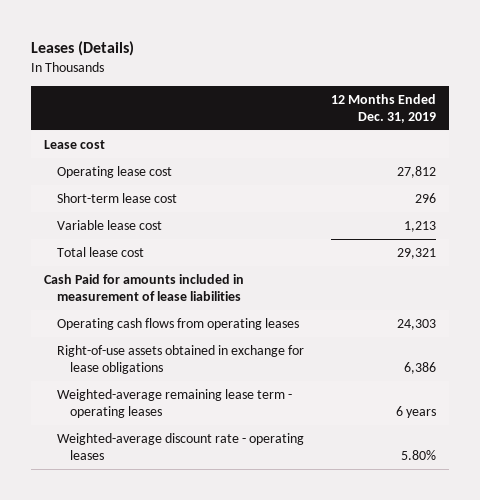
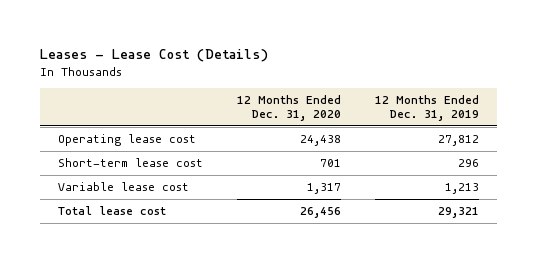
[31,41,135,57] Leases (Details) -> [40,49,269,63] Leases - Lease Cost (Details)
none -> [236,94,341,122] 12 Months Ended Dec. 31, 2020
[44,139,106,149] Lease cost -> none
[44,273,245,301] Cash Paid for amounts included in measurement of lease liabilities -> none
[57,317,300,330] Operating cash flows from operating leases -> none
[57,344,305,374] Right-of-use assets obtained in exchange for lease obligations -> none
[57,388,293,418] Weighted-average remaining lease term - operating leases -> none
[57,432,305,460] Weighted-average discount rate - operating leases -> none

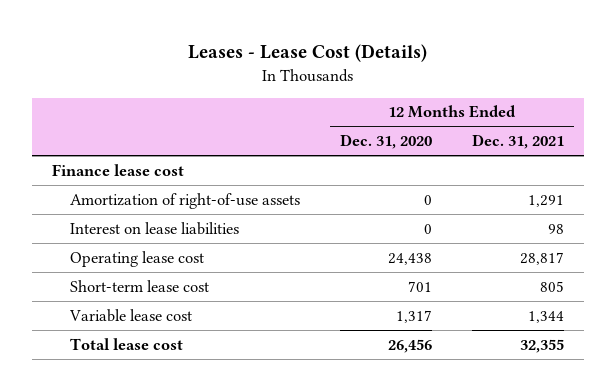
[375,94,480,122] 12 Months Ended Dec. 31, 2019 -> none
none -> [471,134,564,150] Dec. 31, 2021
none -> [52,163,185,176] Finance lease cost
none -> [70,192,301,209] Amortization of right-of-use assets
none -> [70,221,240,235] Interest on lease liabilities

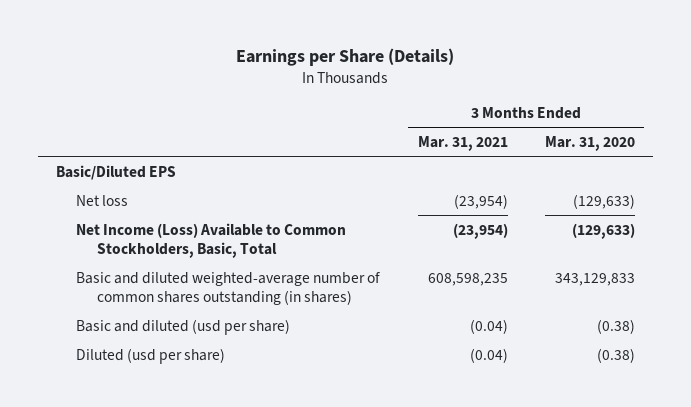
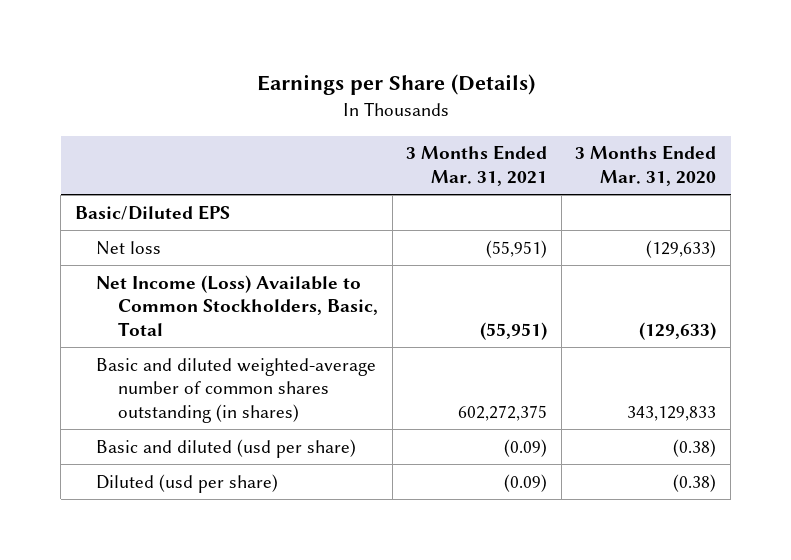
[453,193,508,209] (23,954) -> [486,239,548,258] (55,951)
[452,222,508,239] (23,954) -> [480,321,548,340] (55,951)
[427,272,508,286] 608,598,235 -> [458,404,548,421] 602,272,375
[469,318,508,334] (0.04) -> [504,438,548,457] (0.09)
[469,347,508,363] (0.04) -> [504,473,548,492] (0.09)

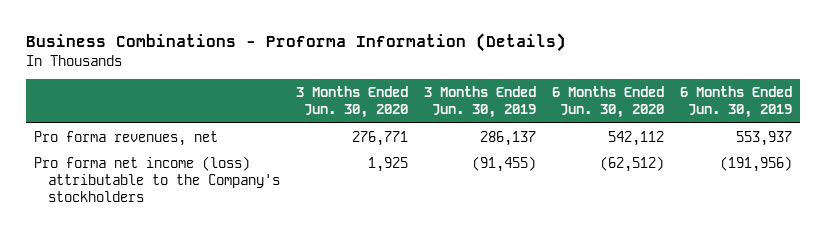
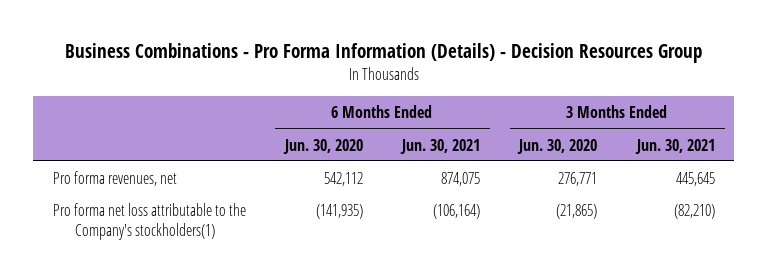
[25,33,566,53] Business Combinations - Proforma Information (Details) -> [64,43,702,64] Business Combinations - Pro Forma Information (Details) - Decision Resources Group
[424,86,537,119] 3 Months Ended Jun. 30, 2019 -> none
[680,86,793,119] 6 Months Ended Jun. 30, 2019 -> none
none -> [400,138,481,154] Jun. 30, 2021
none -> [634,138,715,154] Jun. 30, 2021
[33,155,281,203] Pro forma net income (loss) attributable to the Company's stockholders -> [52,202,246,240] Pro forma net loss attributable to the Company's stockholders(1)
[368,156,409,172] 1,925 -> [556,203,598,219] (21,865)
[600,155,665,172] (62,512) -> [315,203,363,219] (141,935)

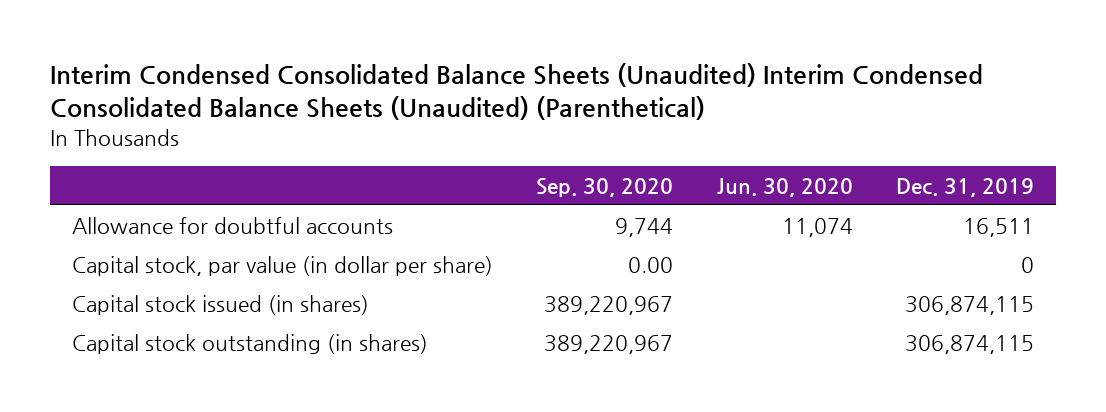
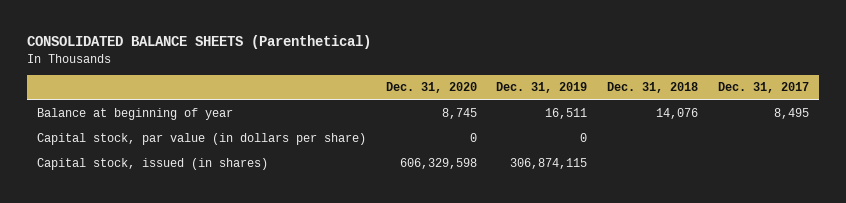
[50,63,984,120] Interim Condensed Consolidated Balance Sheets (Unaudited) Interim Condensed Consolidated Balance Sheets (Unaudited) (Parenthetical) -> [27,35,372,50] CONSOLIDATED BALANCE SHEETS (Parenthetical)
[536,177,674,197] Sep. 30, 2020 -> none
[716,177,853,197] Jun. 30, 2020 -> none
none -> [385,82,477,94] Dec. 31, 2020
none -> [607,82,699,94] Dec. 31, 2018
none -> [717,82,809,94] Dec. 31, 2017
[71,333,428,354] Capital stock outstanding (in shares) -> none
[71,216,393,234] Allowance for doubtful accounts -> [37,108,234,121] Balance at beginning of year
[71,255,493,276] Capital stock, par value (in dollar per share) -> [37,133,367,146] Capital stock, par value (in dollars per share)
[71,294,369,315] Capital stock issued (in shares) -> [37,158,269,171] Capital stock, issued (in shares)

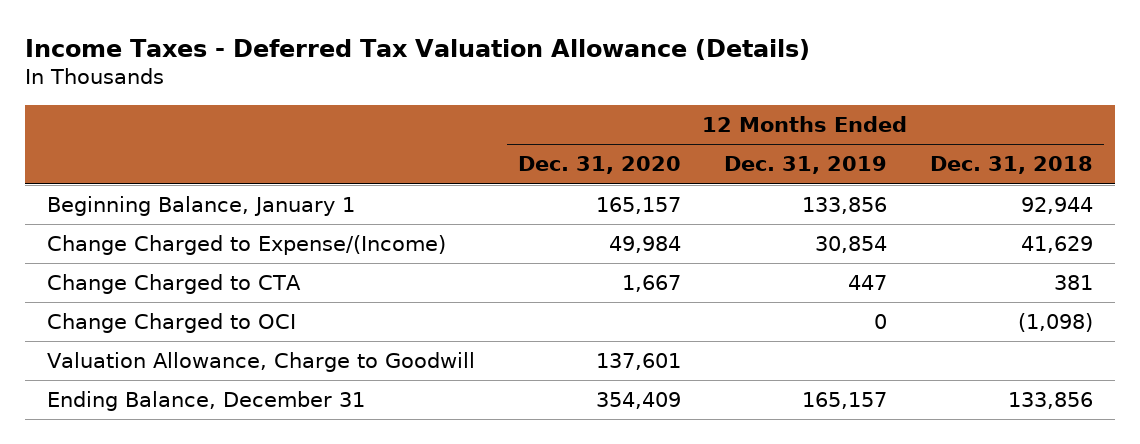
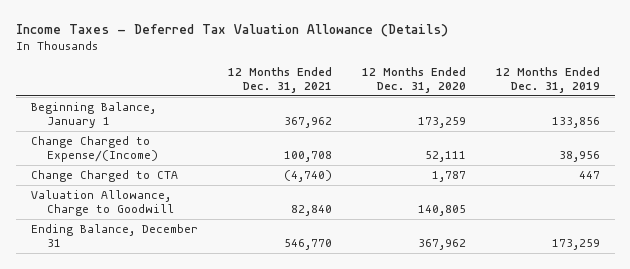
[930,156,1094,175] Dec. 31, 2018 -> none
none -> [227,67,332,94] 12 Months Ended Dec. 31, 2021
[46,313,296,334] Change Charged to OCI -> none
[595,197,681,215] 165,157 -> [417,116,466,128] 173,259
[608,236,681,254] 49,984 -> [424,150,466,162] 52,111
[814,236,887,254] 30,854 -> [558,150,600,162] 38,956
[621,275,681,293] 1,667 -> [431,171,466,183] 1,787
[595,353,681,371] 137,601 -> [417,204,466,216] 140,805
[595,392,681,410] 354,409 -> [417,238,466,250] 367,962
[801,392,887,410] 165,157 -> [551,238,600,250] 173,259

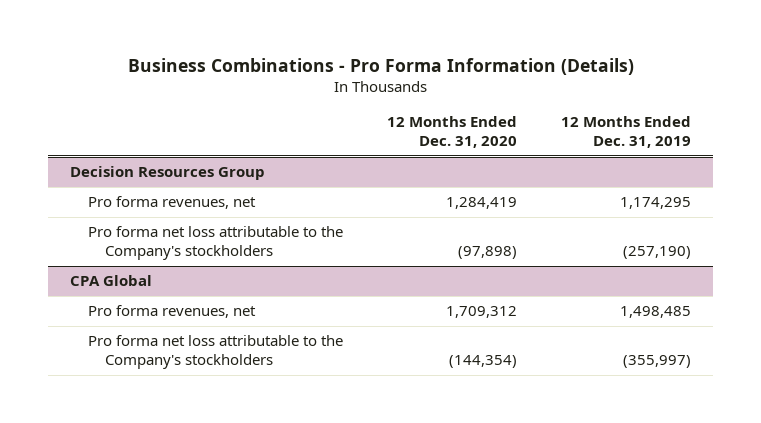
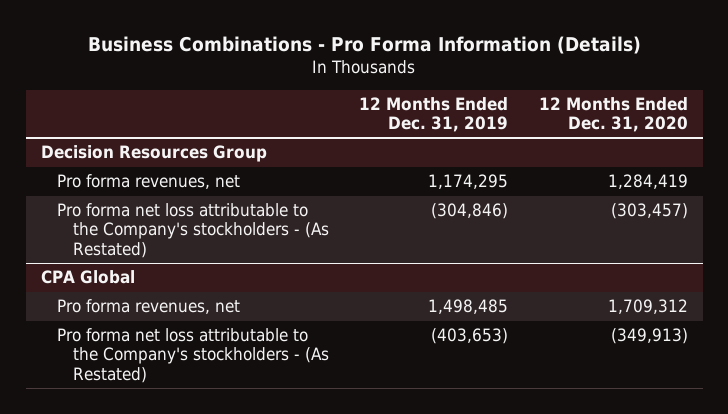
[87,226,343,261] Pro forma net loss attributable to the Company's stockholders -> [57,203,330,258] Pro forma net loss attributable to the Company's stockholders - (As Restated)
[457,246,517,260] (97,898) -> [610,203,688,220] (303,457)
[622,246,691,260] (257,190) -> [431,203,509,220] (304,846)
[87,335,343,370] Pro forma net loss attributable to the Company's stockholders -> [57,328,330,383] Pro forma net loss attributable to the Company's stockholders - (As Restated)
[448,355,517,369] (144,354) -> [610,328,688,345] (349,913)
[622,355,691,369] (355,997) -> [431,328,509,345] (403,653)

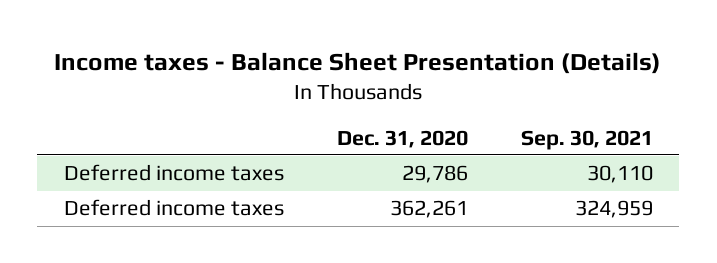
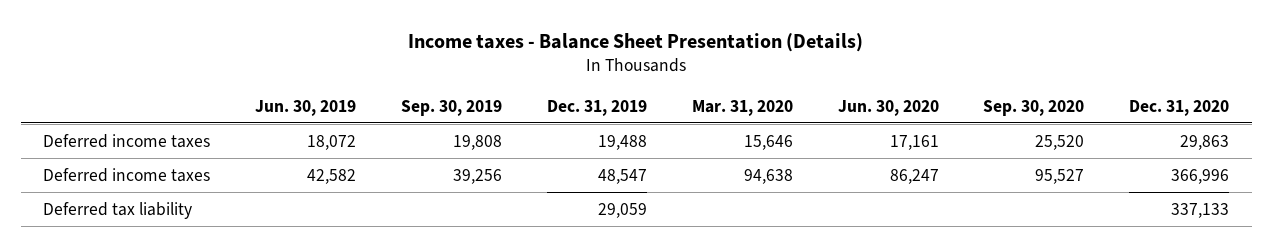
[520,129,653,150] Sep. 30, 2021 -> none
none -> [255,99,357,116] Jun. 30, 2019
none -> [400,99,502,116] Sep. 30, 2019
none -> [546,99,647,116] Dec. 31, 2019
none -> [691,99,793,116] Mar. 31, 2020
none -> [837,99,939,116] Jun. 30, 2020
none -> [983,99,1085,116] Sep. 30, 2020
[401,165,468,184] 29,786 -> [1180,134,1230,150] 29,863
[389,200,468,219] 362,261 -> [1171,168,1230,184] 366,996
none -> [43,201,193,219] Deferred tax liability

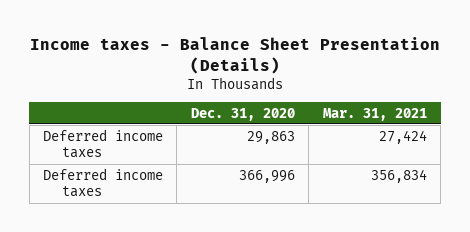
[255,99,357,116] Jun. 30, 2019 -> none
[400,99,502,116] Sep. 30, 2019 -> none
[546,99,647,116] Dec. 31, 2019 -> none
[691,99,793,116] Mar. 31, 2020 -> none
[837,99,939,116] Jun. 30, 2020 -> none
[983,99,1085,116] Sep. 30, 2020 -> none
none -> [322,107,427,121] Mar. 31, 2021
[43,201,193,219] Deferred tax liability -> none

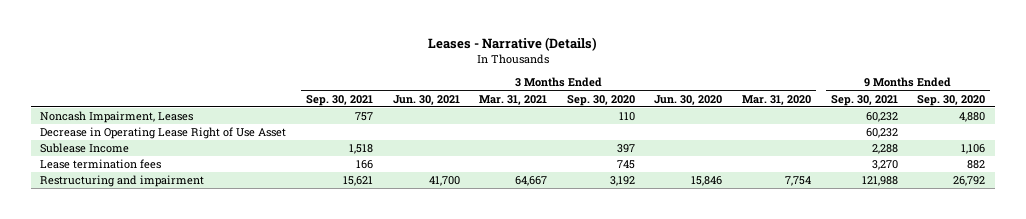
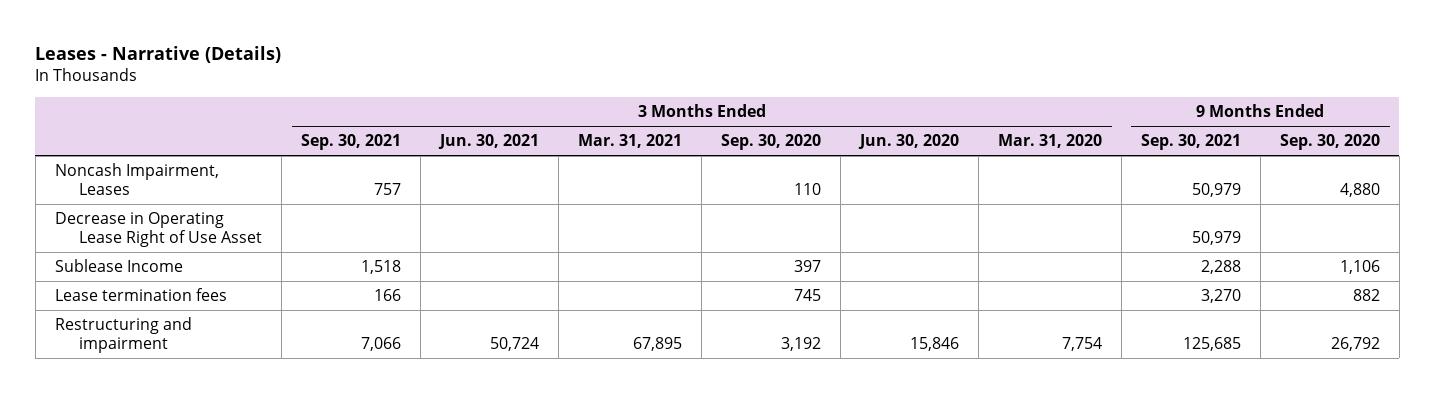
[865,112,898,123] 60,232 -> [1191,183,1241,198] 50,979
[865,128,898,139] 60,232 -> [1191,231,1241,246] 50,979
[342,176,373,187] 15,621 -> [361,337,402,352] 7,066
[428,176,460,187] 41,700 -> [490,337,540,352] 50,724
[515,176,548,187] 64,667 -> [633,337,683,352] 67,895
[861,176,898,187] 121,988 -> [1182,337,1241,352] 125,685

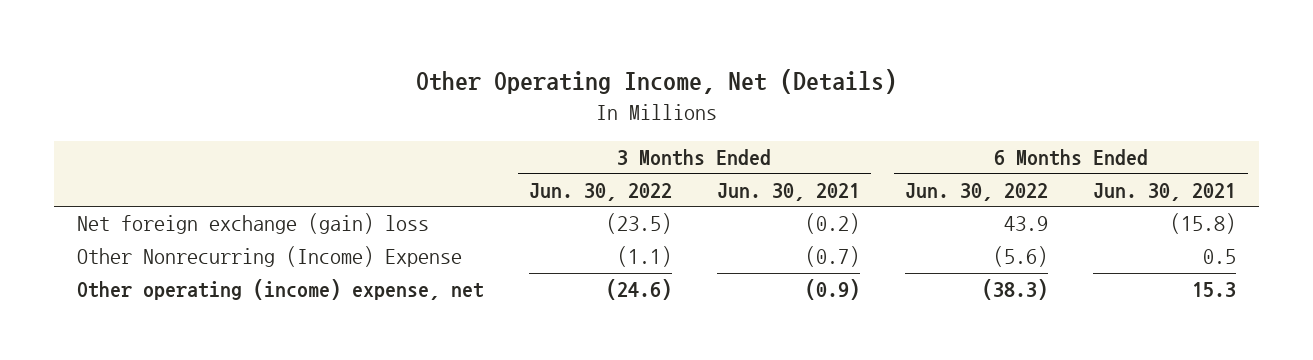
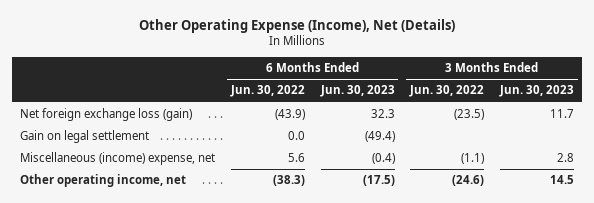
[415,68,897,94] Other Operating Income, Net (Details) -> [139,19,456,34] Other Operating Expense (Income), Net (Details)
[717,182,861,201] Jun. 30, 2021 -> none
[1093,182,1237,201] Jun. 30, 2021 -> none
none -> [319,85,395,98] Jun. 30, 2023
none -> [498,85,574,98] Jun. 30, 2023
[76,213,429,235] Net foreign exchange (gain) loss -> [20,108,193,122] Net foreign exchange loss (gain)
[1004,216,1049,232] 43.9 -> [274,109,305,121] (43.9)
none -> [20,130,150,144] Gain on legal settlement
[76,246,462,268] Other Nonrecurring (Income) Expense -> [20,152,216,166] Miscellaneous (income) expense, net
[993,246,1049,268] (5.6) -> [287,153,305,163] 5.6
[76,279,484,301] Other operating (income) expense, net -> [20,174,187,188] Other operating income, net

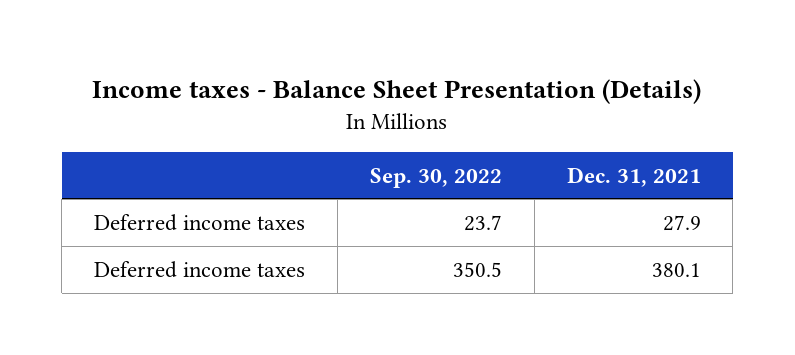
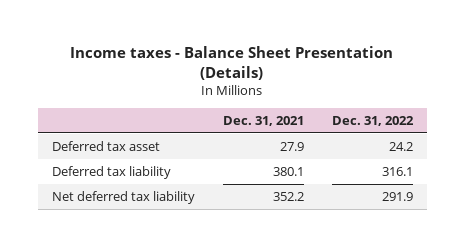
[369,167,502,188] Sep. 30, 2022 -> none
none -> [331,115,414,126] Dec. 31, 2022
[94,213,306,231] Deferred income taxes -> [52,141,161,152] Deferred tax asset
[94,260,306,278] Deferred income taxes -> [52,166,172,180] Deferred tax liability
none -> [52,191,196,205] Net deferred tax liability

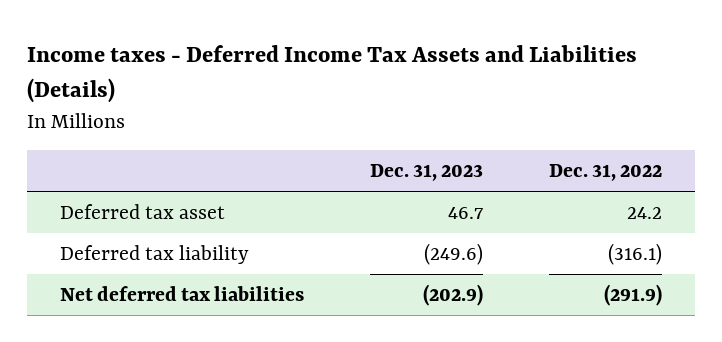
[70,46,394,80] Income taxes - Balance Sheet Presentation (Details) -> [27,45,638,104] Income taxes - Deferred Income Tax Assets and Liabilities (Details)
[222,115,304,126] Dec. 31, 2021 -> none
none -> [370,164,484,182] Dec. 31, 2023
[381,167,413,177] 316.1 -> [608,242,663,265] (316.1)
[52,191,196,205] Net deferred tax liability -> [60,285,305,301] Net deferred tax liabilities
[381,192,413,202] 291.9 -> [604,283,663,306] (291.9)

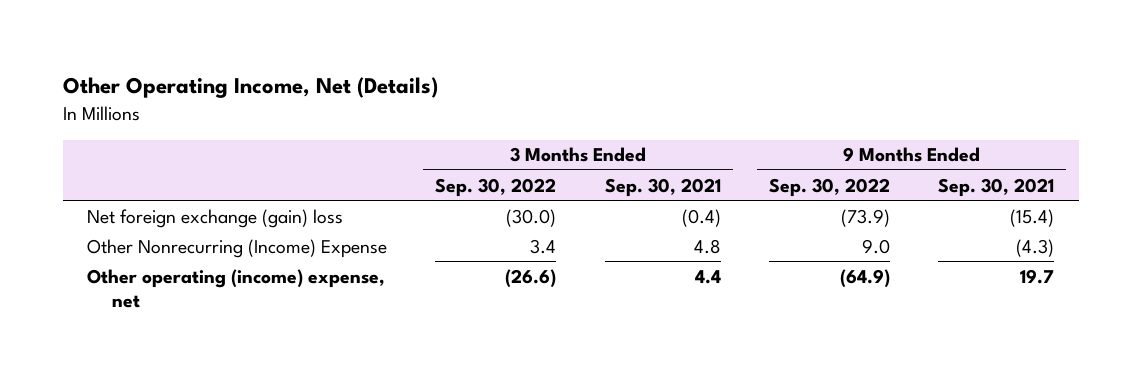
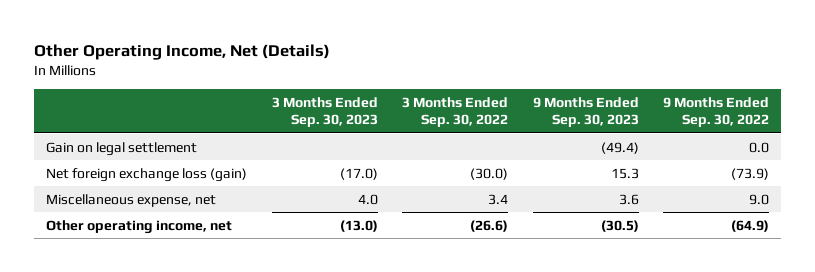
[604,177,721,197] Sep. 30, 2021 -> none
[938,177,1055,197] Sep. 30, 2021 -> none
none -> [271,97,378,128] 3 Months Ended Sep. 30, 2023
none -> [532,97,639,128] 9 Months Ended Sep. 30, 2023
none -> [46,141,198,156] Gain on legal settlement
[86,208,343,228] Net foreign exchange (gain) loss -> [46,167,248,182] Net foreign exchange loss (gain)
[86,238,387,258] Other Nonrecurring (Income) Expense -> [46,193,217,207] Miscellaneous expense, net
[86,268,385,308] Other operating (income) expense, net -> [46,219,233,234] Other operating income, net

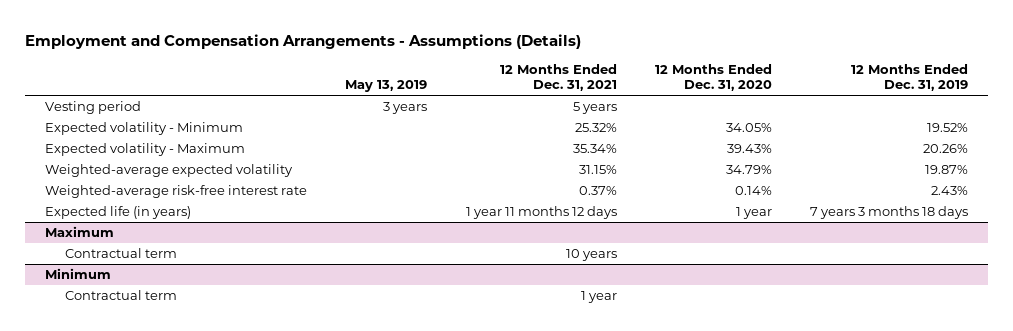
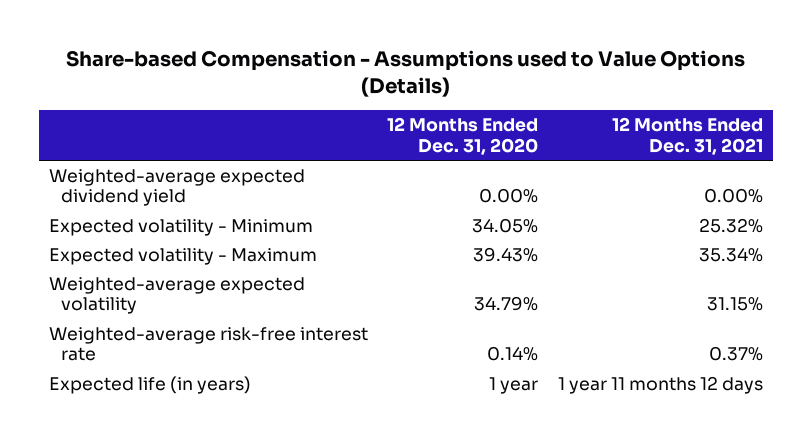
[25,33,582,49] Employment and Compensation Arrangements - Assumptions (Details) -> [65,49,745,97] Share-based Compensation - Assumptions used to Value Options (Details)
[345,80,428,93] May 13, 2019 -> none
[851,64,969,92] 12 Months Ended Dec. 31, 2019 -> none
[44,101,141,115] Vesting period -> none
none -> [48,169,305,207] Weighted-average expected dividend yield
[44,226,114,238] Maximum -> none
[65,248,178,259] Contractual term -> none
[44,268,111,280] Minimum -> none
[65,290,178,301] Contractual term -> none

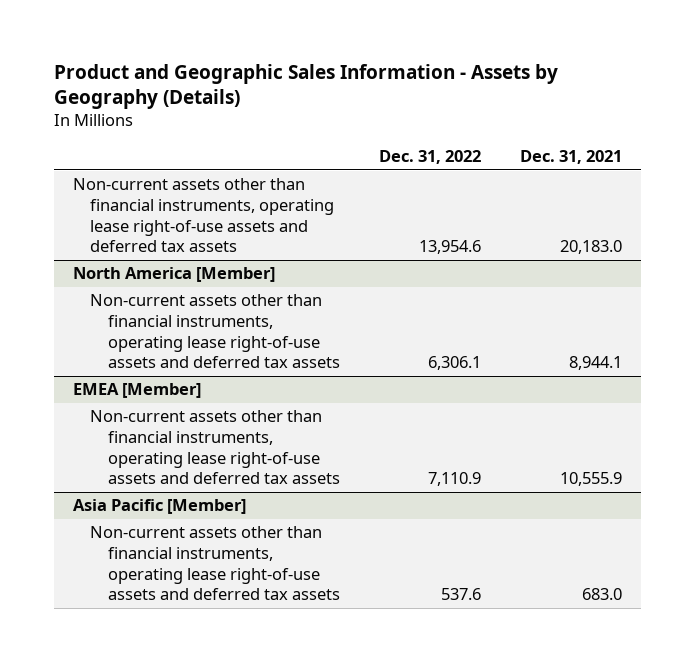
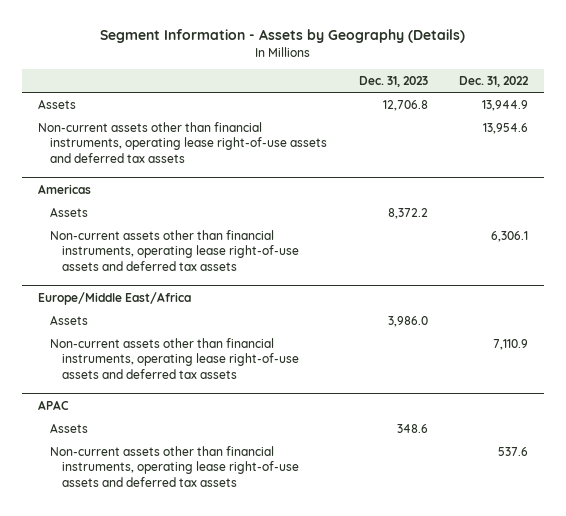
[53,63,558,110] Product and Geographic Sales Information - Assets by Geography (Details) -> [100,29,466,44] Segment Information - Assets by Geography (Details)
[519,150,622,165] Dec. 31, 2021 -> none
none -> [358,75,428,87] Dec. 31, 2023
none -> [37,99,76,110] Assets
[73,267,276,283] North America [Member] -> [37,183,91,194] Americas
none -> [49,207,88,218] Assets
[73,383,202,399] EMEA [Member] -> [37,291,191,305] Europe/Middle East/Africa
none -> [49,315,88,326] Assets
[73,499,247,515] Asia Pacific [Member] -> [37,399,69,410] APAC
none -> [49,423,88,434] Assets

